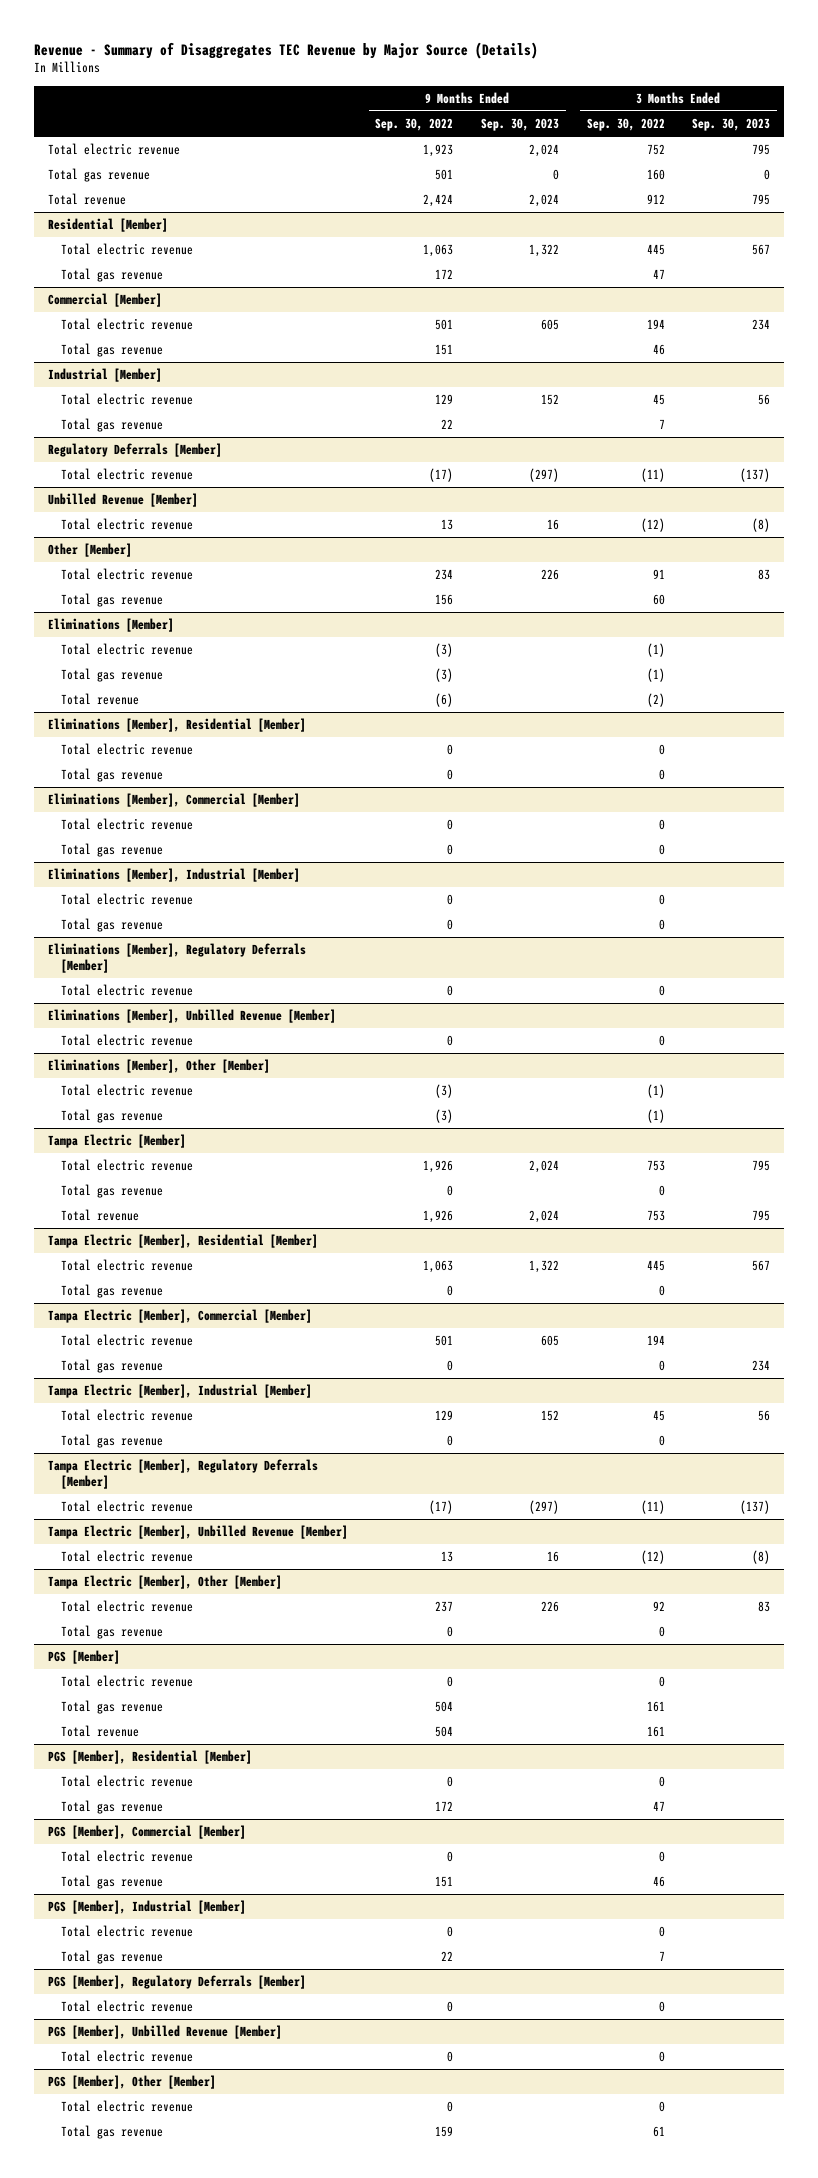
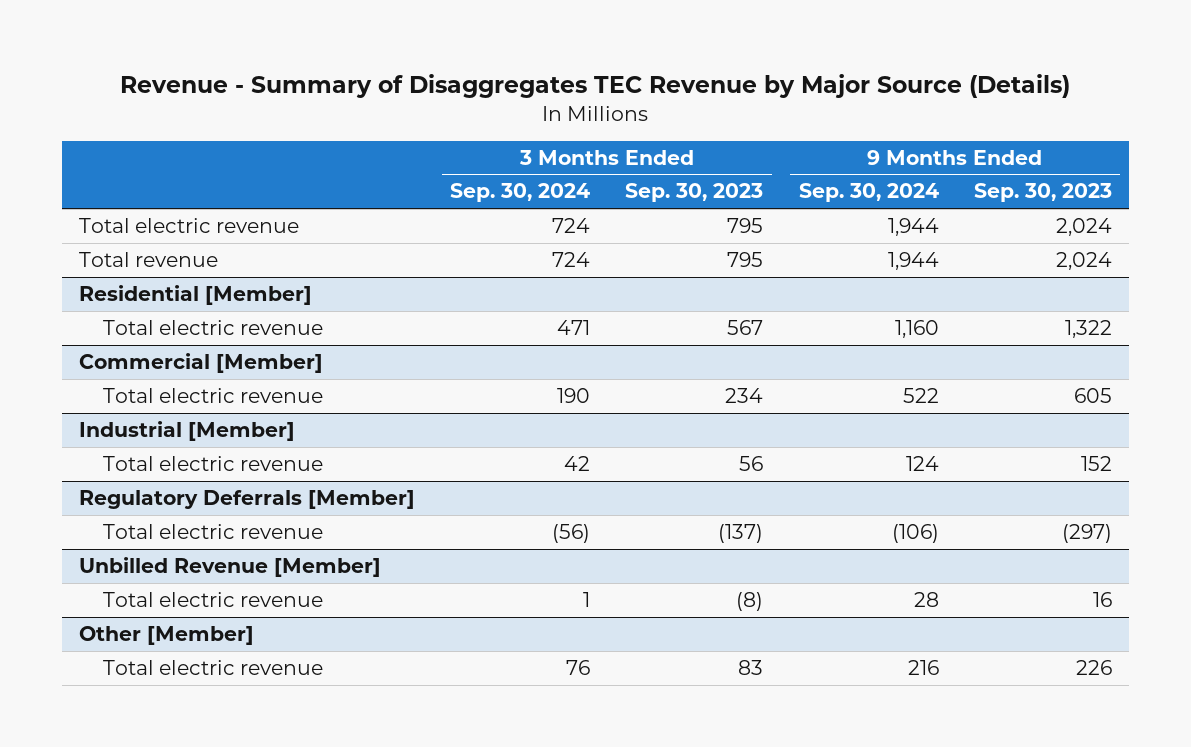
[375,118,454,132] Sep. 30, 2022 -> none
[586,118,665,132] Sep. 30, 2022 -> none
none -> [450,183,591,203] Sep. 30, 2024
none -> [798,183,939,203] Sep. 30, 2024
[47,168,150,183] Total gas revenue -> none
[61,268,164,283] Total gas revenue -> none
[61,343,164,358] Total gas revenue -> none
[61,418,164,433] Total gas revenue -> none
[61,593,164,608] Total gas revenue -> none
[47,618,174,633] Eliminations [Member] -> none
[61,643,194,656] Total electric revenue -> none
[61,668,164,683] Total gas revenue -> none
[61,693,140,706] Total revenue -> none
[47,718,306,733] Eliminations [Member], Residential [Member] -> none
[61,743,194,756] Total electric revenue -> none
[61,768,164,783] Total gas revenue -> none
[47,793,300,808] Eliminations [Member], Commercial [Member] -> none
[61,818,194,831] Total electric revenue -> none
[61,843,164,858] Total gas revenue -> none
[47,868,300,883] Eliminations [Member], Industrial [Member] -> none
[61,893,194,906] Total electric revenue -> none
[61,918,164,933] Total gas revenue -> none
[47,943,306,973] Eliminations [Member], Regulatory Deferrals [Member] -> none
[61,984,194,997] Total electric revenue -> none
[47,1009,336,1024] Eliminations [Member], Unbilled Revenue [Member] -> none
[61,1034,194,1047] Total electric revenue -> none
[47,1059,270,1074] Eliminations [Member], Other [Member] -> none
[61,1084,194,1097] Total electric revenue -> none
[61,1109,164,1124] Total gas revenue -> none
[47,1134,186,1149] Tampa Electric [Member] -> none
[61,1159,194,1172] Total electric revenue -> none
[61,1184,164,1199] Total gas revenue -> none
[61,1209,140,1222] Total revenue -> none
[47,1234,318,1249] Tampa Electric [Member], Residential [Member] -> none
[61,1259,194,1272] Total electric revenue -> none
[61,1284,164,1299] Total gas revenue -> none
[47,1309,312,1324] Tampa Electric [Member], Commercial [Member] -> none
[61,1334,194,1347] Total electric revenue -> none
[61,1359,164,1374] Total gas revenue -> none
[47,1384,312,1399] Tampa Electric [Member], Industrial [Member] -> none
[61,1409,194,1422] Total electric revenue -> none
[61,1434,164,1449] Total gas revenue -> none
[47,1459,318,1489] Tampa Electric [Member], Regulatory Deferrals [Member] -> none
[61,1500,194,1513] Total electric revenue -> none
[47,1525,348,1540] Tampa Electric [Member], Unbilled Revenue [Member] -> none
[61,1550,194,1563] Total electric revenue -> none
[47,1575,282,1590] Tampa Electric [Member], Other [Member] -> none
[61,1600,194,1613] Total electric revenue -> none
[61,1625,164,1640] Total gas revenue -> none
[47,1650,120,1665] PGS [Member] -> none
[61,1675,194,1688] Total electric revenue -> none
[61,1700,164,1715] Total gas revenue -> none
[61,1725,140,1738] Total revenue -> none
[47,1750,252,1765] PGS [Member], Residential [Member] -> none
[61,1775,194,1788] Total electric revenue -> none
[61,1800,164,1815] Total gas revenue -> none
[47,1825,246,1840] PGS [Member], Commercial [Member] -> none
[61,1850,194,1863] Total electric revenue -> none
[61,1875,164,1890] Total gas revenue -> none
[47,1900,246,1915] PGS [Member], Industrial [Member] -> none
[61,1925,194,1938] Total electric revenue -> none
[61,1950,164,1965] Total gas revenue -> none
[47,1975,306,1990] PGS [Member], Regulatory Deferrals [Member] -> none
[61,2000,194,2013] Total electric revenue -> none
[47,2025,282,2040] PGS [Member], Unbilled Revenue [Member] -> none
[61,2050,194,2063] Total electric revenue -> none
[47,2075,216,2090] PGS [Member], Other [Member] -> none
[61,2100,194,2113] Total electric revenue -> none
[61,2125,164,2140] Total gas revenue -> none

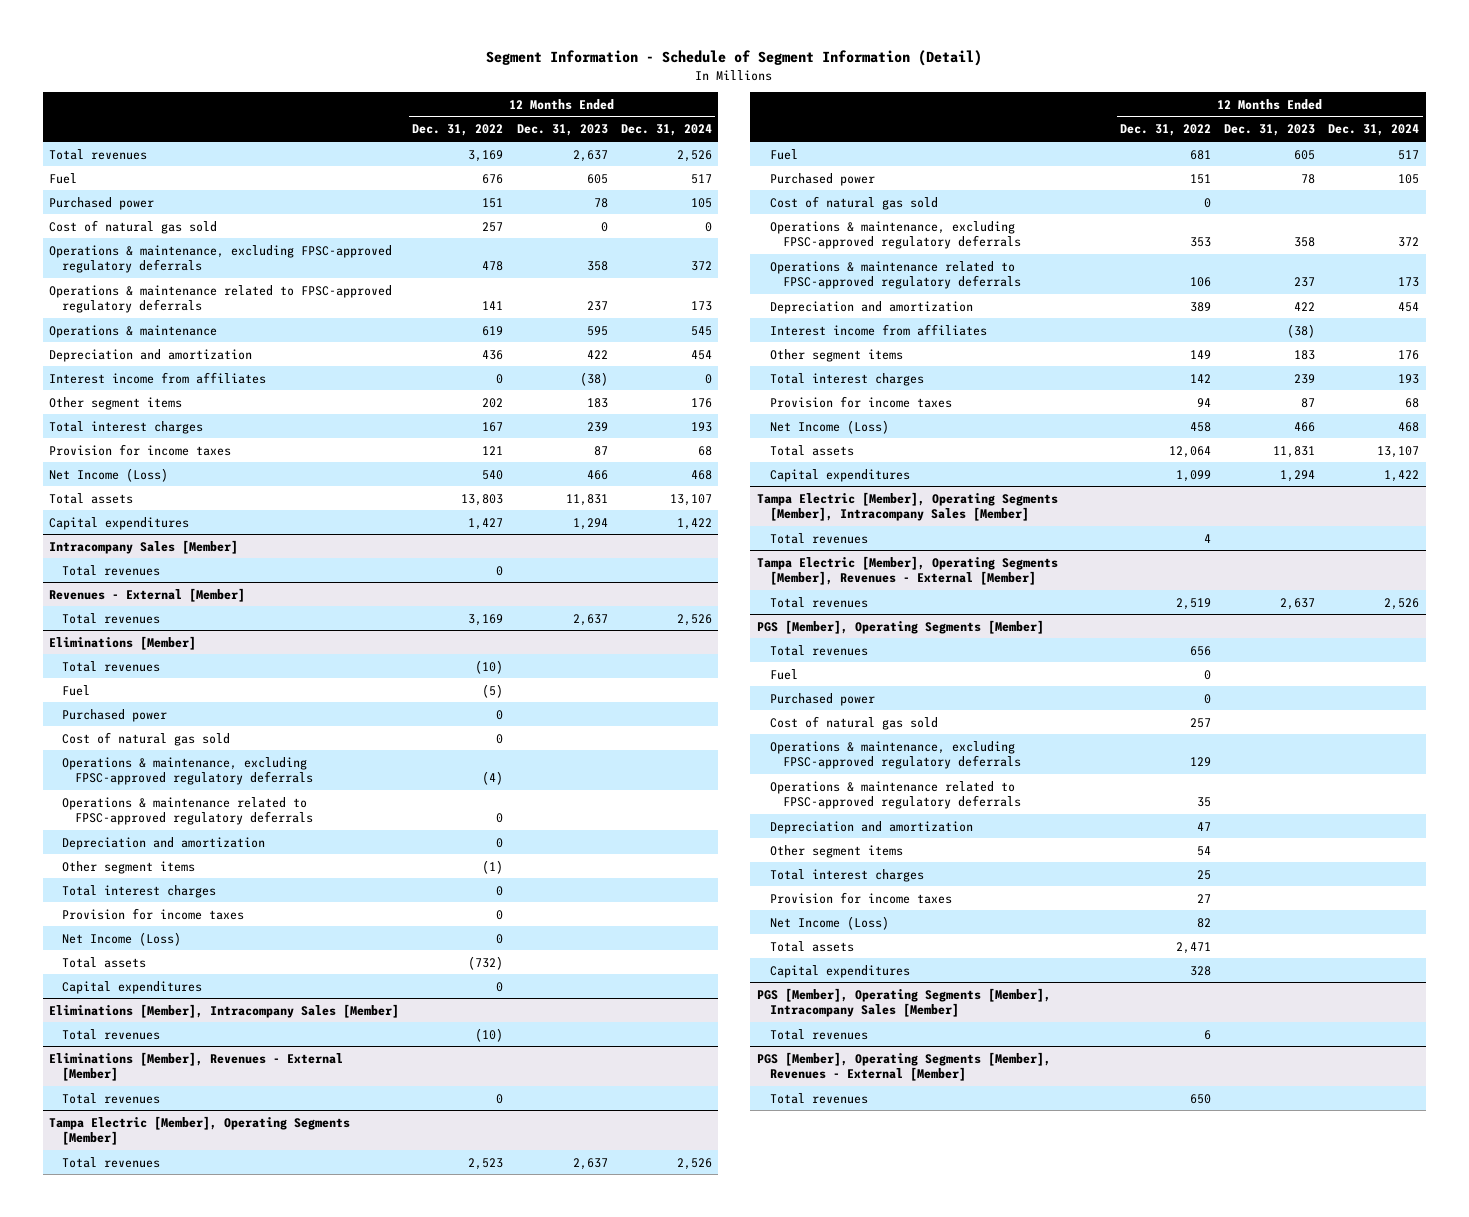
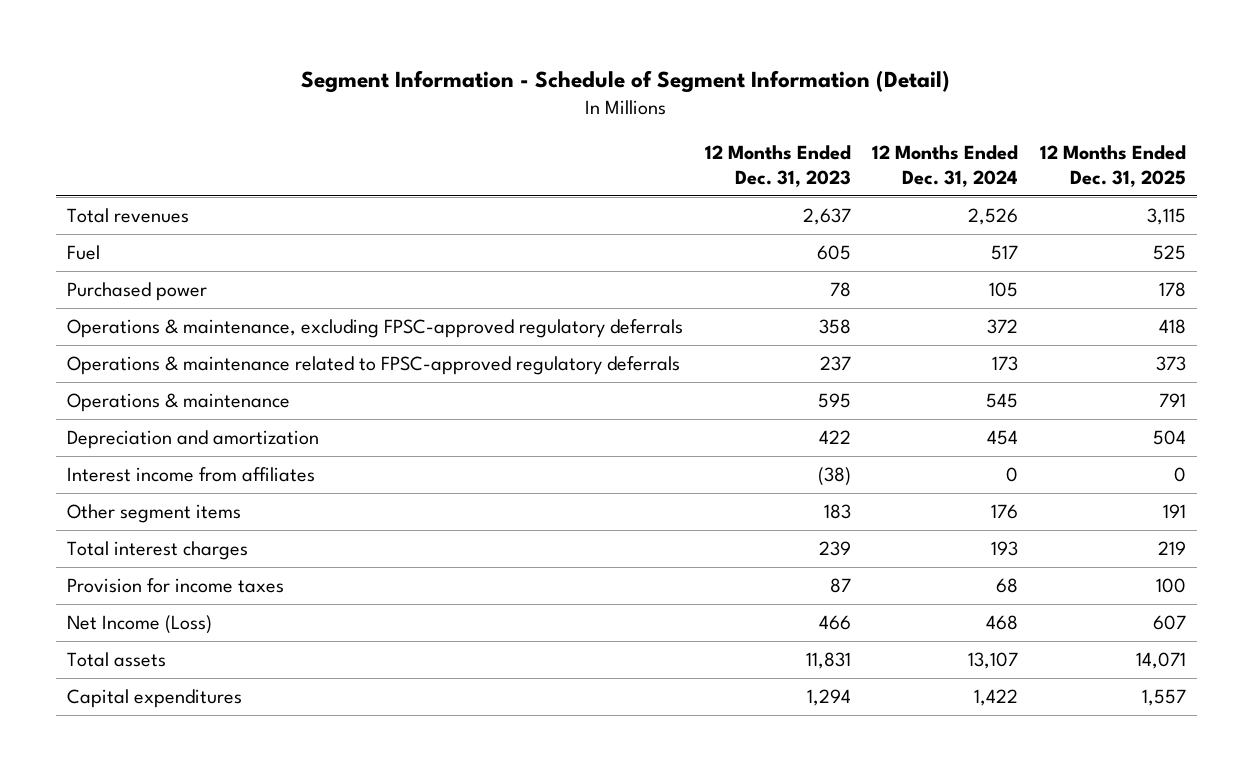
[412,124,504,137] Dec. 31, 2022 -> none
none -> [1040,145,1187,188] 12 Months Ended Dec. 31, 2025
[49,219,218,234] Cost of natural gas sold -> none
[49,539,239,554] Intracompany Sales [Member] -> none
[62,564,161,576] Total revenues -> none
[49,587,246,602] Revenues - External [Member] -> none
[62,612,161,624] Total revenues -> none
[49,635,197,650] Eliminations [Member] -> none
[62,660,161,672] Total revenues -> none
[62,684,91,696] Fuel -> none
[62,708,168,722] Purchased power -> none
[62,731,231,746] Cost of natural gas sold -> none
[62,756,314,786] Operations & maintenance, excluding FPSC-approved regulatory deferrals -> none
[62,796,314,826] Operations & maintenance related to FPSC-approved regulatory deferrals -> none
[62,836,266,850] Depreciation and amortization -> none
[62,860,196,874] Other segment items -> none
[62,884,217,898] Total interest charges -> none
[62,907,245,920] Provision for income taxes -> none
[62,931,182,946] Net Income (Loss) -> none
[62,956,147,968] Total assets -> none
[62,980,203,994] Capital expenditures -> none
[49,1003,400,1018] Eliminations [Member], Intracompany Sales [Member] -> none
[62,1028,161,1040] Total revenues -> none
[49,1051,344,1082] Eliminations [Member], Revenues - External [Member] -> none
[62,1092,161,1104] Total revenues -> none
[49,1115,351,1146] Tampa Electric [Member], Operating Segments [Member] -> none
[62,1156,161,1168] Total revenues -> none
[769,148,798,160] Fuel -> none
[769,172,875,186] Purchased power -> none
[769,195,938,210] Cost of natural gas sold -> none
[769,220,1021,250] Operations & maintenance, excluding FPSC-approved regulatory deferrals -> none
[769,260,1021,290] Operations & maintenance related to FPSC-approved regulatory deferrals -> none
[769,300,973,314] Depreciation and amortization -> none
[769,323,987,336] Interest income from affiliates -> none
[769,348,903,362] Other segment items -> none
[769,372,924,386] Total interest charges -> none
[769,395,952,408] Provision for income taxes -> none
[769,419,889,434] Net Income (Loss) -> none
[769,444,854,456] Total assets -> none
[769,468,910,482] Capital expenditures -> none
[756,491,1058,522] Tampa Electric [Member], Operating Segments [Member], Intracompany Sales [Member] -> none
[769,532,868,544] Total revenues -> none
[756,555,1058,586] Tampa Electric [Member], Operating Segments [Member], Revenues - External [Member] -> none
[769,596,868,608] Total revenues -> none
[756,619,1044,634] PGS [Member], Operating Segments [Member] -> none
[769,644,868,656] Total revenues -> none
[769,668,798,680] Fuel -> none
[769,692,875,706] Purchased power -> none
[769,715,938,730] Cost of natural gas sold -> none
[769,740,1021,770] Operations & maintenance, excluding FPSC-approved regulatory deferrals -> none
[769,780,1021,810] Operations & maintenance related to FPSC-approved regulatory deferrals -> none
[769,820,973,834] Depreciation and amortization -> none
[769,844,903,858] Other segment items -> none
[769,868,924,882] Total interest charges -> none
[769,891,952,904] Provision for income taxes -> none
[769,915,889,930] Net Income (Loss) -> none
[769,940,854,952] Total assets -> none
[769,964,910,978] Capital expenditures -> none
[756,987,1051,1018] PGS [Member], Operating Segments [Member], Intracompany Sales [Member] -> none
[769,1028,868,1040] Total revenues -> none
[756,1051,1051,1082] PGS [Member], Operating Segments [Member], Revenues - External [Member] -> none
[769,1092,868,1104] Total revenues -> none

